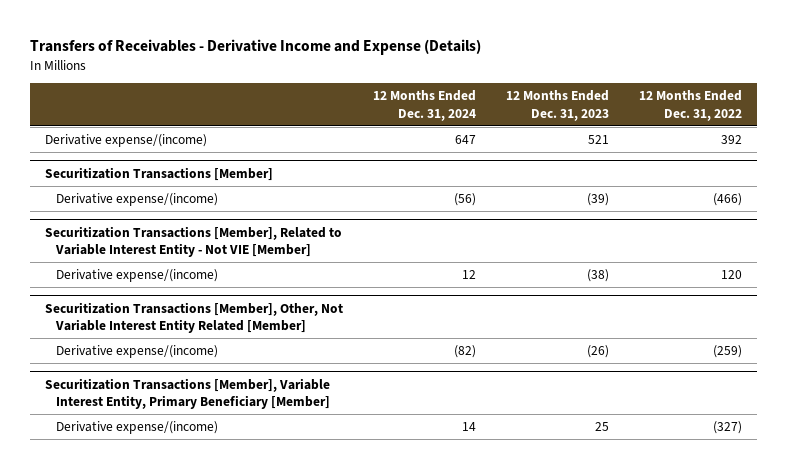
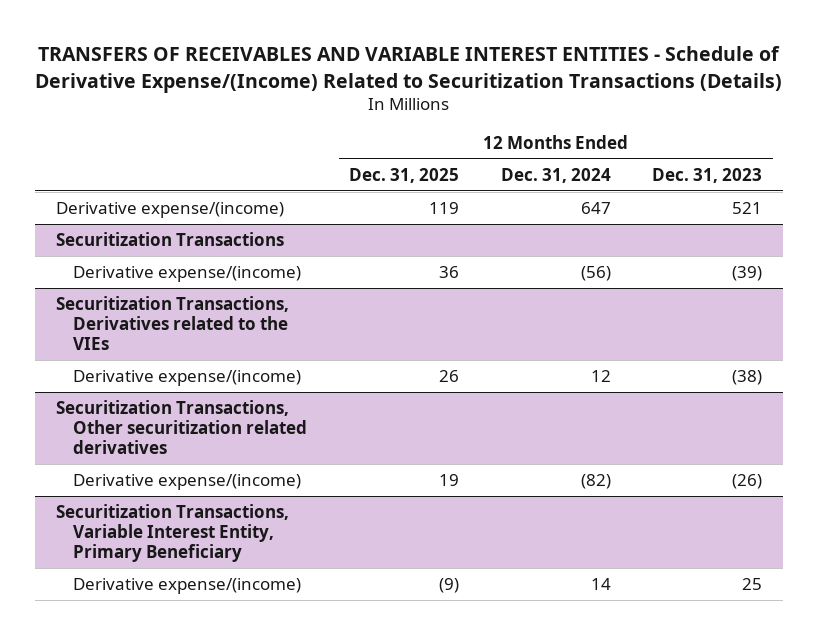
[30,39,482,56] Transfers of Receivables - Derivative Income and Expense (Details) -> [35,46,783,93] TRANSFERS OF RECEIVABLES AND VARIABLE INTEREST ENTITIES - Schedule of Derivative Expense/(Income) Related to Securitization Transactions (Details)
[638,90,742,121] 12 Months Ended Dec. 31, 2022 -> none
none -> [348,167,459,183] Dec. 31, 2025
[45,166,274,181] Securitization Transactions [Member] -> [55,231,284,246] Securitization Transactions
[45,225,343,258] Securitization Transactions [Member], Related to Variable Interest Entity - Not VIE [Member] -> none
none -> [55,295,289,350] Securitization Transactions, Derivatives related to the VIEs
[45,301,344,334] Securitization Transactions [Member], Other, Not Variable Interest Entity Related [Member] -> none
none -> [55,399,308,454] Securitization Transactions, Other securitization related derivatives
[45,377,331,410] Securitization Transactions [Member], Variable Interest Entity, Primary Beneficiary [Member] -> [55,503,289,562] Securitization Transactions, Variable Interest Entity, Primary Beneficiary

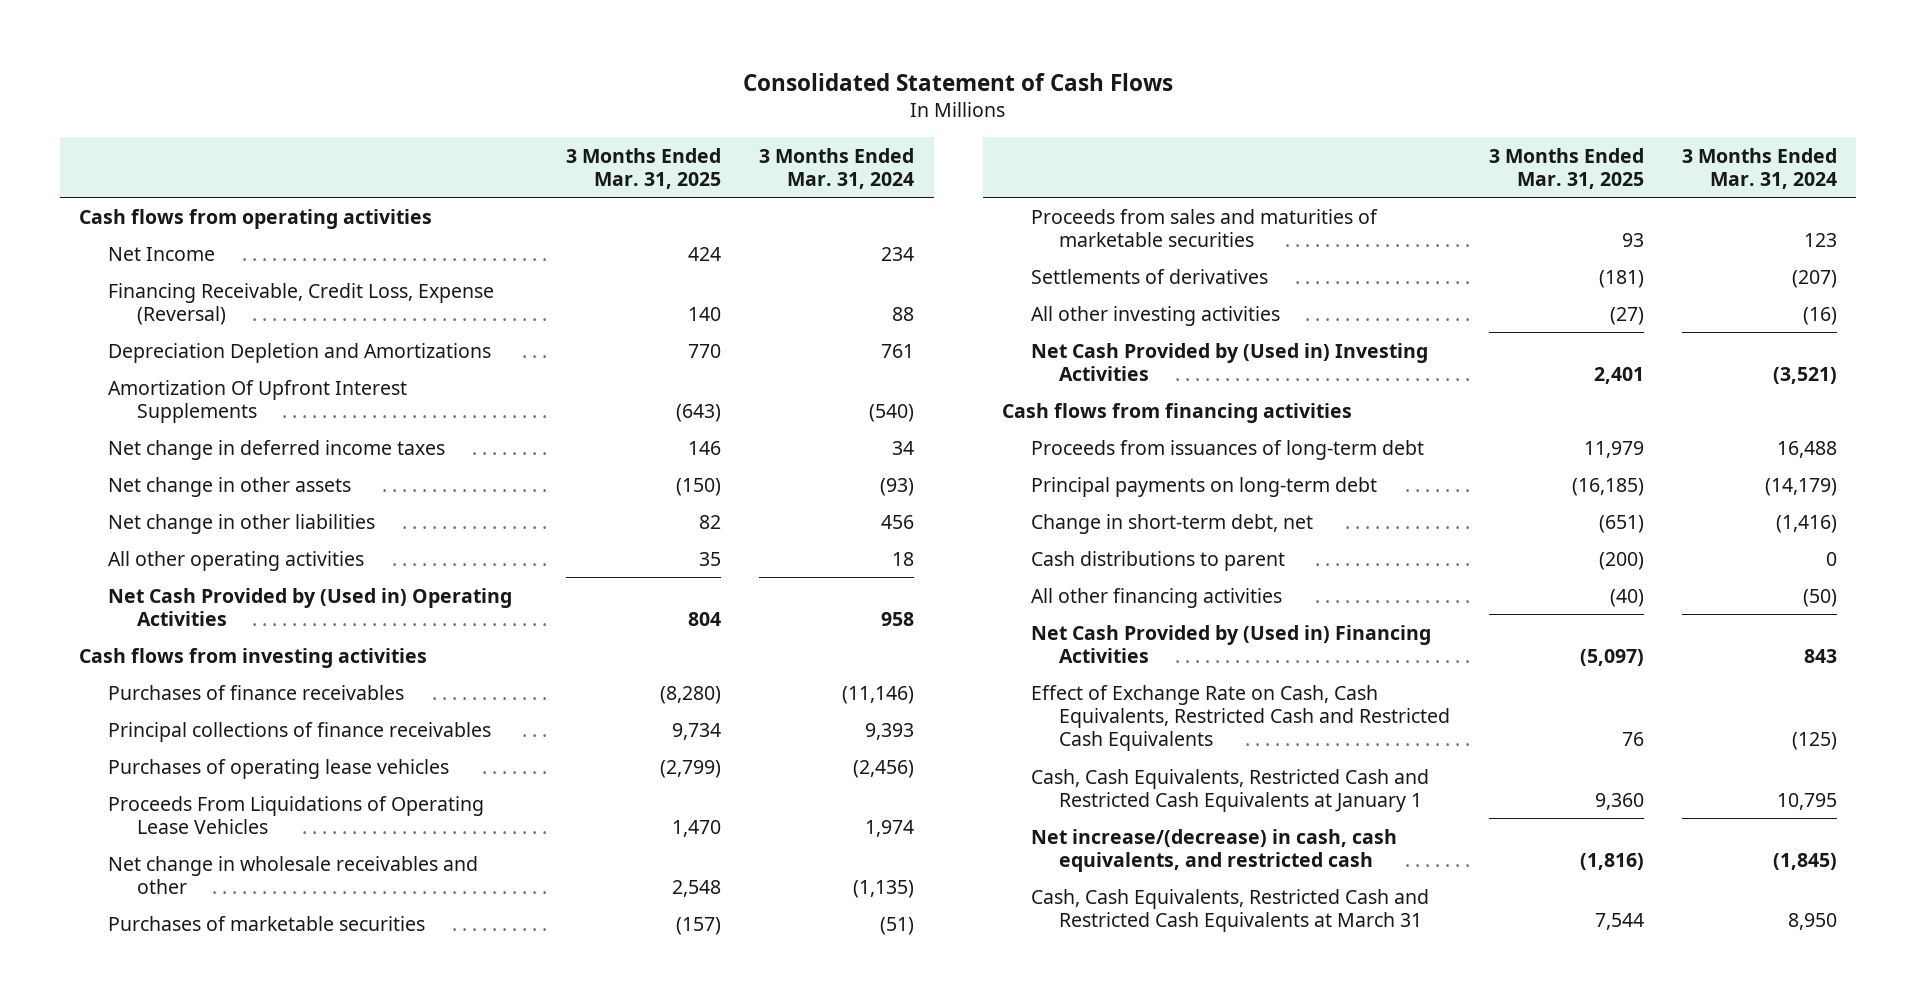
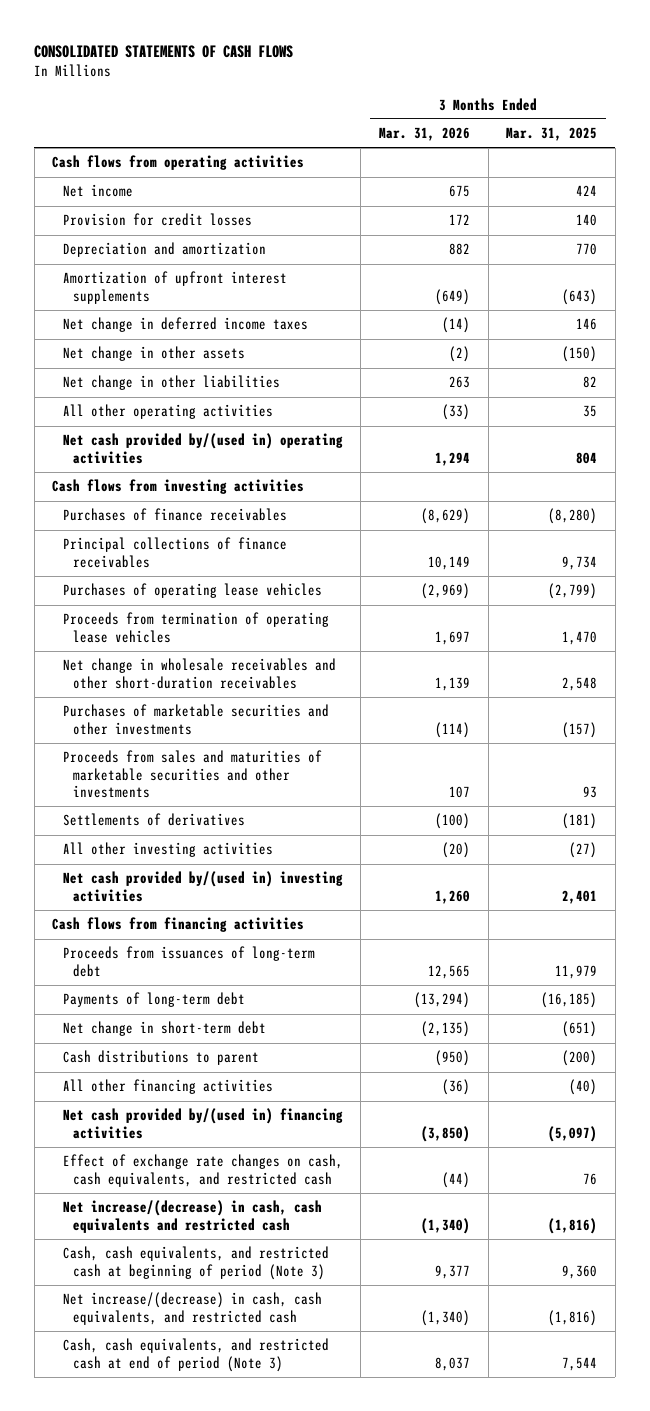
[743,72,1174,91] Consolidated Statement of Cash Flows -> [34,44,294,58] CONSOLIDATED STATEMENTS OF CASH FLOWS
[759,147,915,189] 3 Months Ended Mar. 31, 2024 -> none
none -> [378,127,470,142] Mar. 31, 2026
[108,246,216,261] Net Income -> [62,184,133,198] Net income
[108,282,495,325] Financing Receivable, Credit Loss, Expense (Reversal) -> [62,213,252,227] Provision for credit losses
[108,342,492,363] Depreciation Depletion and Amortizations -> [62,242,266,258] Depreciation and amortization
[108,379,408,423] Amortization Of Upfront Interest Supplements -> [62,271,287,304] Amortization of upfront interest supplements
[108,587,513,626] Net Cash Provided by (Used in) Operating Activities -> [62,433,343,464] Net cash provided by/(used in) operating activities
[108,795,485,834] Proceeds From Liquidations of Operating Lease Vehicles -> [62,612,329,643] Proceeds from termination of operating lease vehicles
[108,855,479,894] Net change in wholesale receivables and other -> [62,658,336,689] Net change in wholesale receivables and other short-duration receivables
[108,915,426,931] Purchases of marketable securities -> [62,704,329,735] Purchases of marketable securities and other investments
[1030,208,1378,247] Proceeds from sales and maturities of marketable securities -> [62,750,322,798] Proceeds from sales and maturities of marketable securities and other investments
[1030,342,1428,381] Net Cash Provided by (Used in) Investing Activities -> [62,871,343,902] Net cash provided by/(used in) investing activities
[1030,476,1377,497] Principal payments on long-term debt -> [62,992,245,1008] Payments of long-term debt
[1030,513,1313,534] Change in short-term debt, net -> [62,1021,266,1037] Net change in short-term debt
[1030,624,1431,663] Net Cash Provided by (Used in) Financing Activities -> [62,1108,343,1139] Net cash provided by/(used in) financing activities
[1030,684,1451,752] Effect of Exchange Rate on Cash, Cash Equivalents, Restricted Cash and Restricted Cash Equivalents -> [62,1154,343,1187] Effect of exchange rate changes on cash, cash equivalents, and restricted cash
none -> [62,1200,322,1233] Net increase/(decrease) in cash, cash equivalents and restricted cash
[1030,768,1429,812] Cash, Cash Equivalents, Restricted Cash and Restricted Cash Equivalents at January 1 -> [62,1246,329,1280] Cash, cash equivalents, and restricted cash at beginning of period (Note 3)
[1030,888,1429,932] Cash, Cash Equivalents, Restricted Cash and Restricted Cash Equivalents at March 31 -> [62,1338,329,1372] Cash, cash equivalents, and restricted cash at end of period (Note 3)

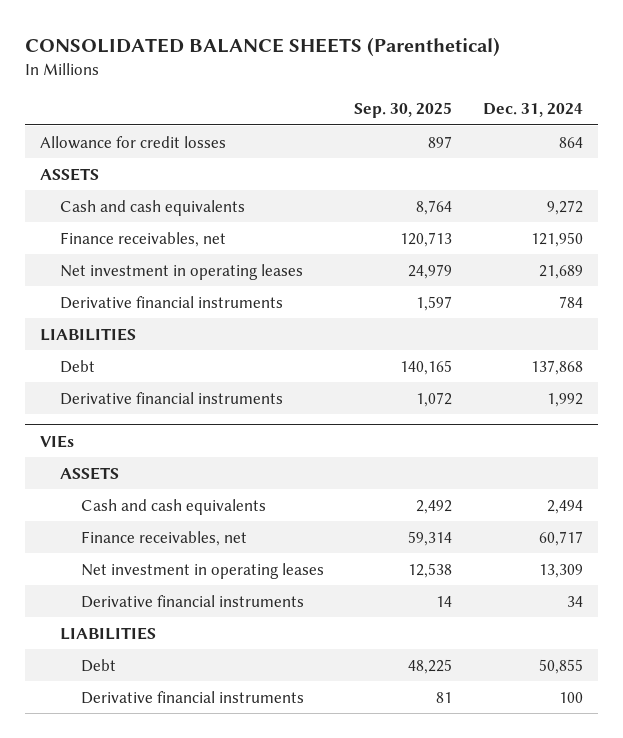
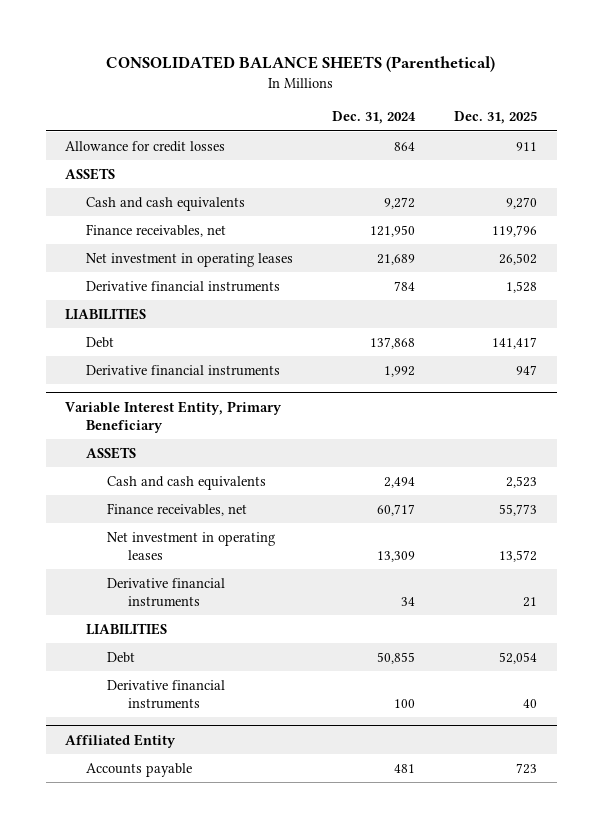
[354,102,453,119] Sep. 30, 2025 -> none
none -> [454,111,538,125] Dec. 31, 2025
[40,434,75,448] VIEs -> [65,400,283,433] Variable Interest Entity, Primary Beneficiary
none -> [65,733,177,748] Affiliated Entity
none -> [86,762,193,777] Accounts payable

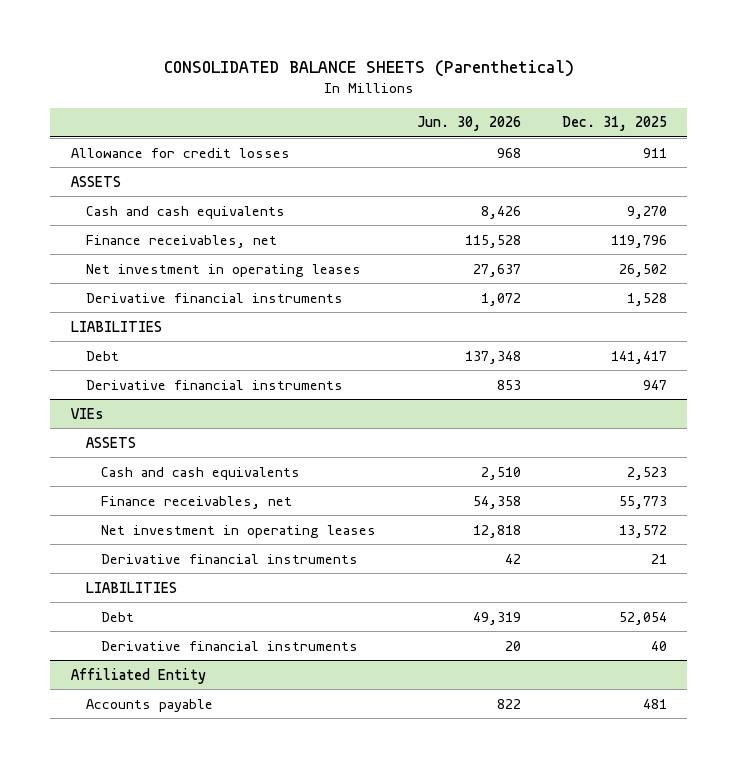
[332,111,417,125] Dec. 31, 2024 -> none
none -> [416,116,521,132] Jun. 30, 2026
[65,400,283,433] Variable Interest Entity, Primary Beneficiary -> [70,407,104,419] VIEs
[516,762,538,774] 723 -> [642,698,667,709] 481

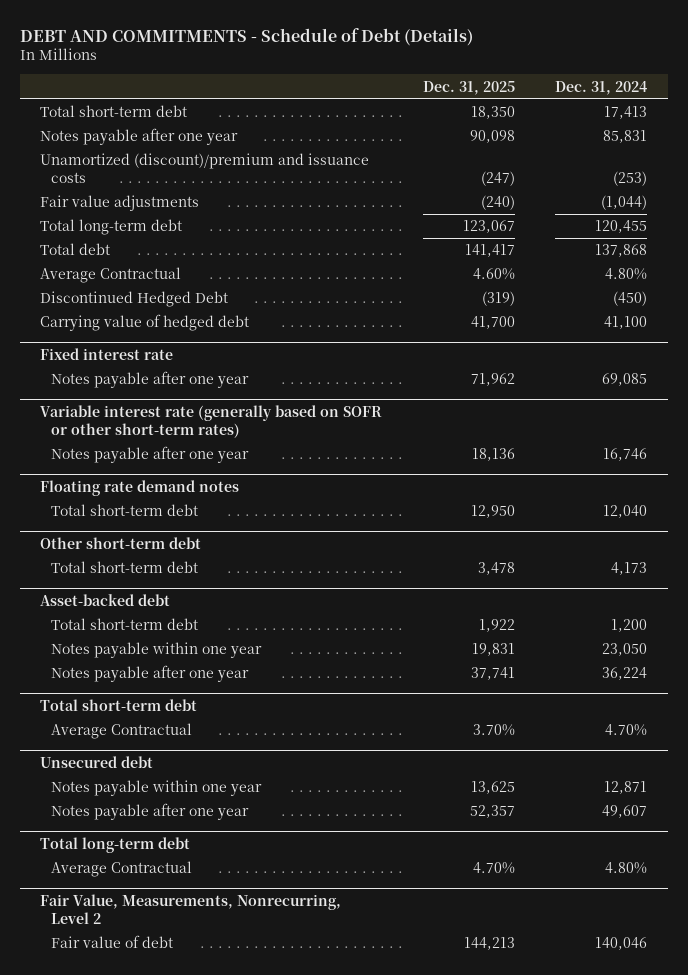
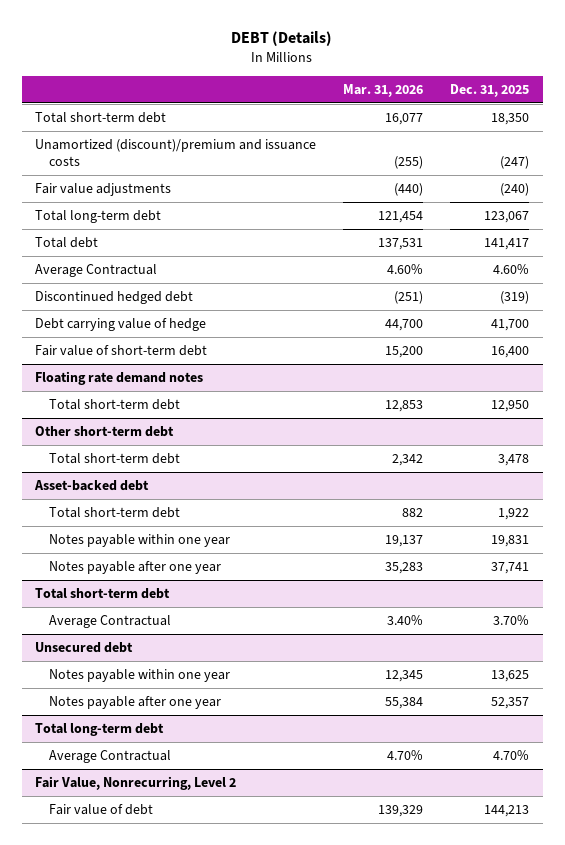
[20,27,474,46] DEBT AND COMMITMENTS - Schedule of Debt (Details) -> [231,31,333,47] DEBT (Details)
[555,80,648,95] Dec. 31, 2024 -> none
none -> [343,83,424,97] Mar. 31, 2026
[40,128,239,146] Notes payable after one year -> none
[40,348,174,361] Fixed interest rate -> none
[51,371,250,389] Notes payable after one year -> none
[40,405,383,439] Variable interest rate (generally based on SOFR or other short-term rates) -> none
[51,446,250,464] Notes payable after one year -> none
[40,291,229,308] Discontinued Hedged Debt -> [35,291,194,305] Discontinued hedged debt
[40,314,250,332] Carrying value of hedged debt -> [35,318,207,332] Debt carrying value of hedge
none -> [35,345,208,357] Fair value of short-term debt
[40,894,342,925] Fair Value, Measurements, Nonrecurring, Level 2 -> [35,776,237,791] Fair Value, Nonrecurring, Level 2

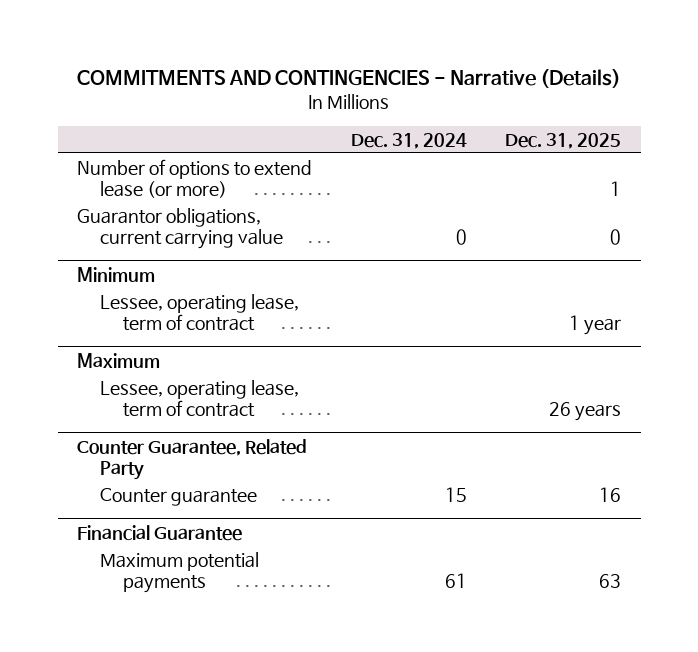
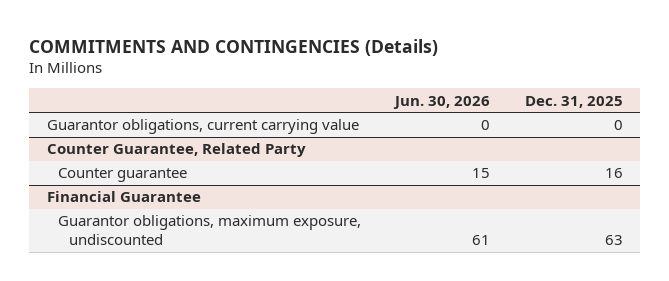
[77,68,622,88] COMMITMENTS AND CONTINGENCIES - Narrative (Details) -> [29,38,439,56] COMMITMENTS AND CONTINGENCIES (Details)
[350,132,467,149] Dec. 31, 2024 -> none
none -> [393,95,491,109] Jun. 30, 2026
[76,158,312,199] Number of options to extend lease (or more) -> none
[76,266,155,282] Minimum -> none
[100,293,300,332] Lessee, operating lease, term of contract -> none
[76,352,160,368] Maximum -> none
[100,379,300,418] Lessee, operating lease, term of contract -> none
[100,551,260,594] Maximum potential payments -> [57,215,361,246] Guarantor obligations, maximum exposure, undiscounted

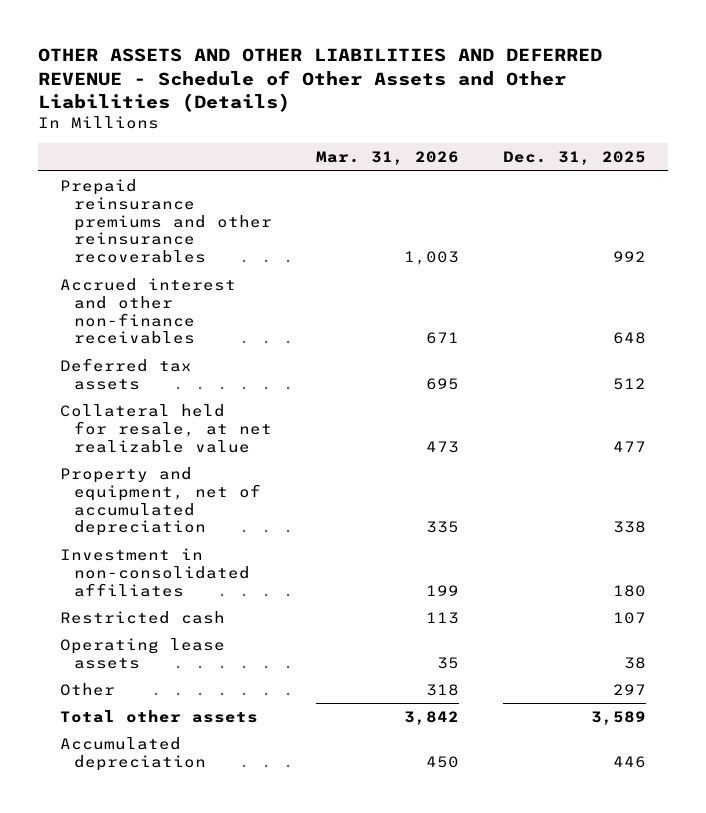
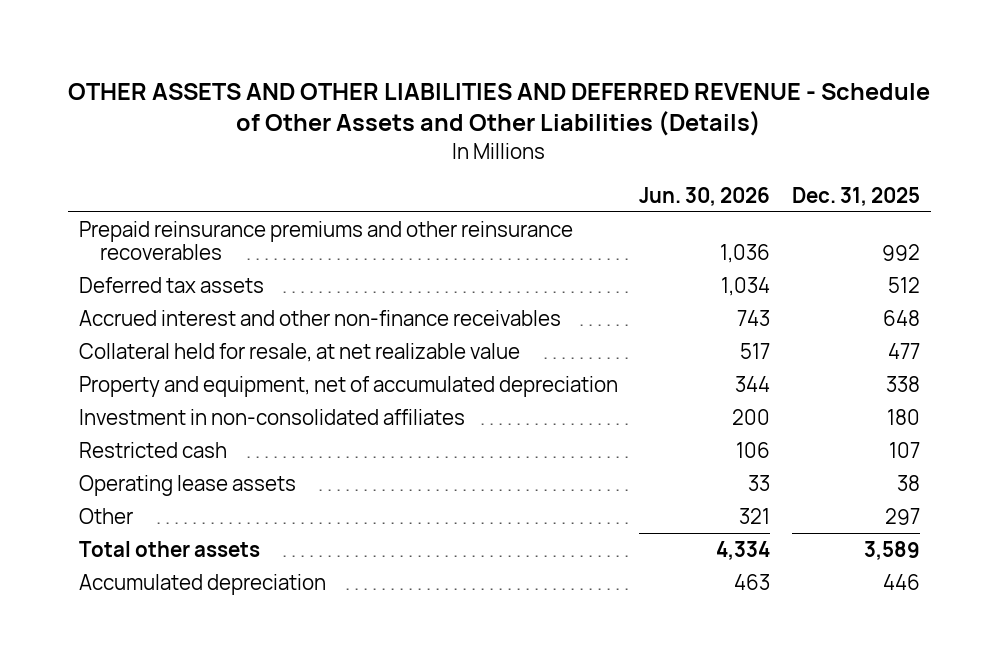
[315,151,459,166] Mar. 31, 2026 -> none
none -> [639,187,771,207] Jun. 30, 2026
[59,277,236,345] Accrued interest and other non-finance receivables -> [78,309,561,326] Accrued interest and other non-finance receivables

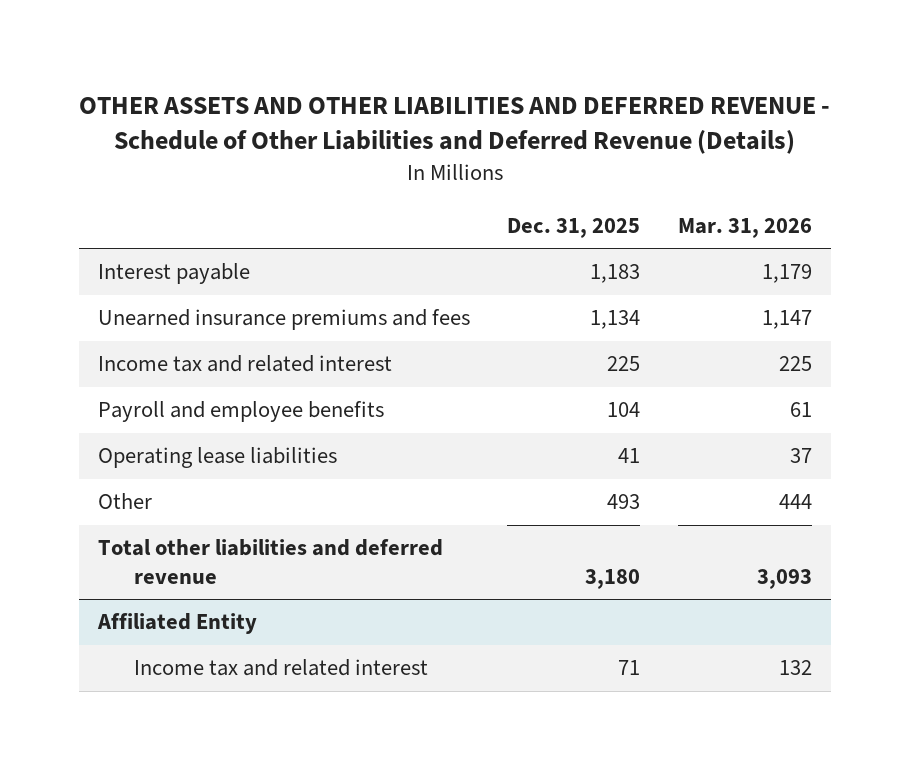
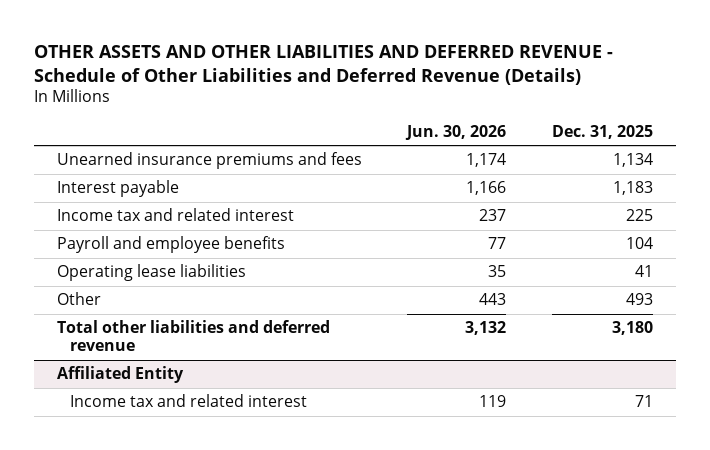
[677,217,812,238] Mar. 31, 2026 -> none
none -> [405,124,507,140] Jun. 30, 2026
[97,263,250,285] Interest payable -> [56,180,179,198] Interest payable

